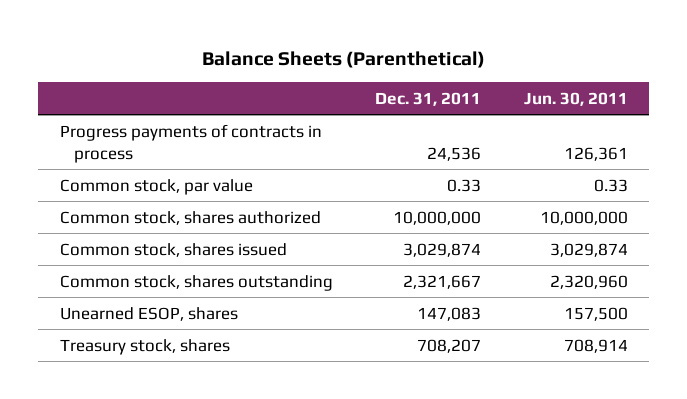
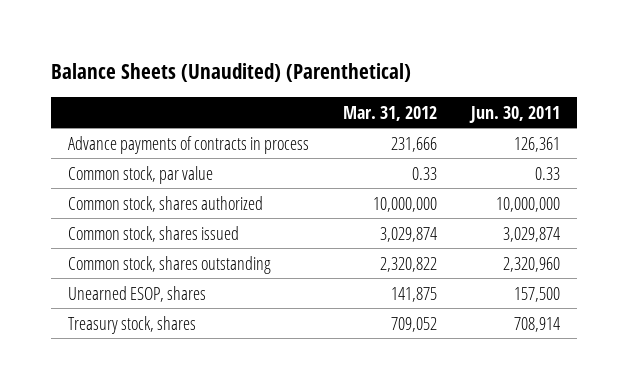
[201,50,485,68] Balance Sheets (Parenthetical) -> [51,63,412,83] Balance Sheets (Unaudited) (Parenthetical)
[375,91,482,106] Dec. 31, 2011 -> none
none -> [343,105,438,121] Mar. 31, 2012
[59,123,322,163] Progress payments of contracts in process -> [68,135,310,154] Advance payments of contracts in process

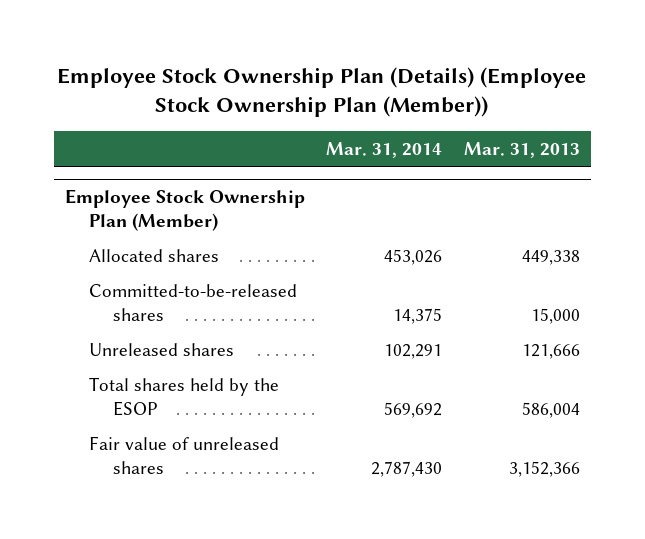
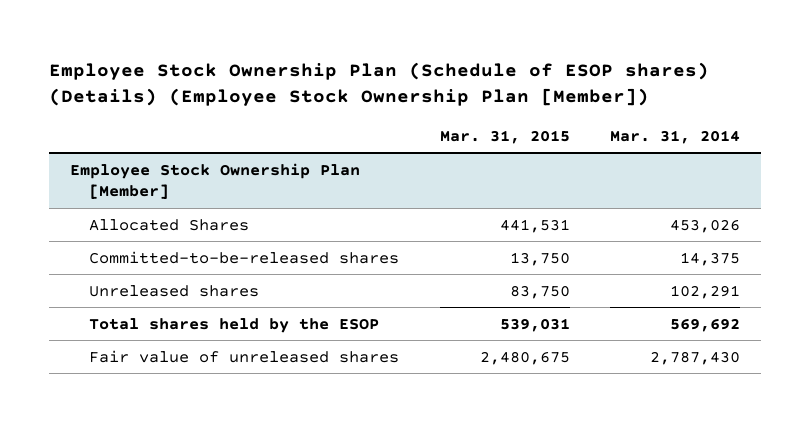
[57,67,587,118] Employee Stock Ownership Plan (Details) (Employee Stock Ownership Plan (Member)) -> [49,61,710,106] Employee Stock Ownership Plan (Schedule of ESOP shares) (Details) (Employee Stock Ownership Plan [Member])
[464,141,581,158] Mar. 31, 2013 -> none
none -> [439,129,570,144] Mar. 31, 2015
[64,188,305,231] Employee Stock Ownership Plan (Member) -> [69,162,360,200] Employee Stock Ownership Plan [Member]
[88,248,219,262] Allocated shares -> [88,218,249,231] Allocated Shares

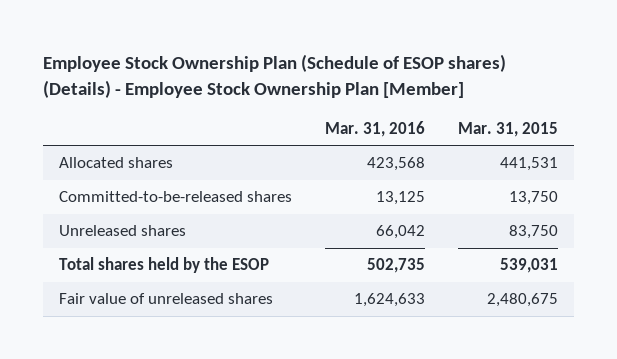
[49,61,710,106] Employee Stock Ownership Plan (Schedule of ESOP shares) (Details) (Employee Stock Ownership Plan [Member]) -> [43,53,507,98] Employee Stock Ownership Plan (Schedule of ESOP shares) (Details) - Employee Stock Ownership Plan [Member]
[610,129,741,144] Mar. 31, 2014 -> none
none -> [324,120,425,137] Mar. 31, 2016
[69,162,360,200] Employee Stock Ownership Plan [Member] -> none
[88,218,249,231] Allocated Shares -> [59,157,174,169] Allocated shares

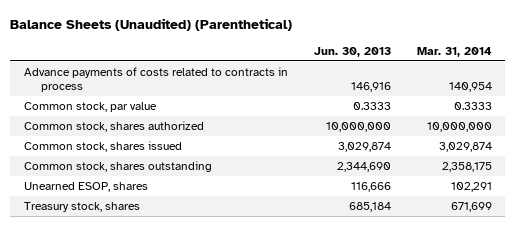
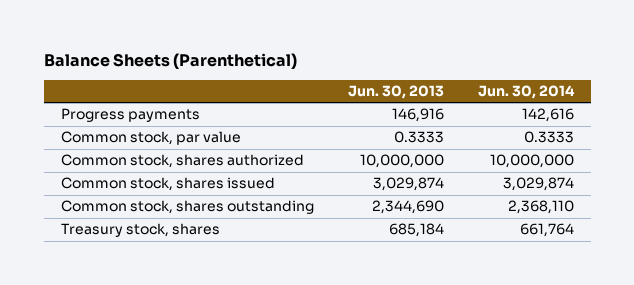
[10,17,293,31] Balance Sheets (Unaudited) (Parenthetical) -> [43,52,297,69] Balance Sheets (Parenthetical)
[416,46,492,57] Mar. 31, 2014 -> none
none -> [477,85,575,100] Jun. 30, 2014
[23,67,288,92] Advance payments of costs related to contracts in process -> [60,108,200,123] Progress payments
[23,182,148,193] Unearned ESOP, shares -> none

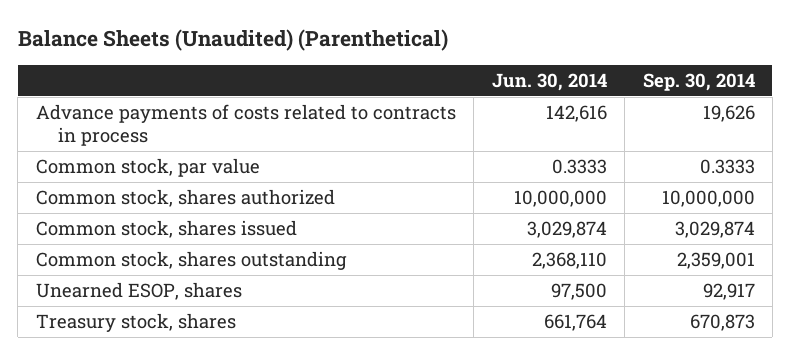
[43,52,297,69] Balance Sheets (Parenthetical) -> [17,29,448,52] Balance Sheets (Unaudited) (Parenthetical)
[347,85,444,100] Jun. 30, 2013 -> none
none -> [642,72,755,91] Sep. 30, 2014
[60,108,200,123] Progress payments -> [35,104,456,147] Advance payments of costs related to contracts in process
none -> [35,282,242,301] Unearned ESOP, shares

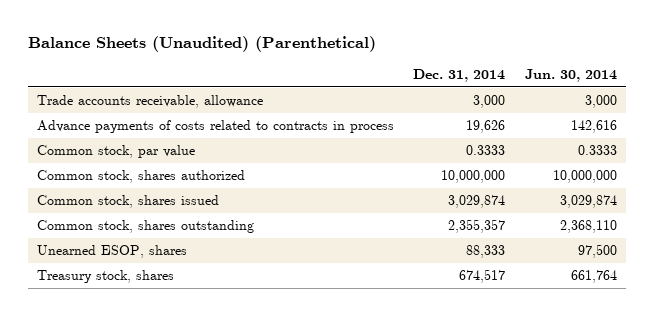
[642,72,755,91] Sep. 30, 2014 -> none
none -> [413,68,506,82] Dec. 31, 2014
none -> [37,95,264,109] Trade accounts receivable, allowance

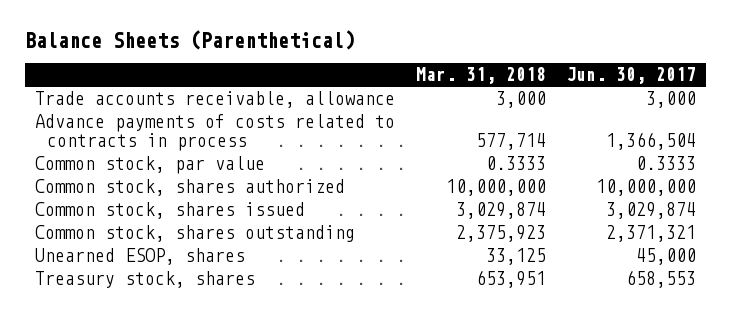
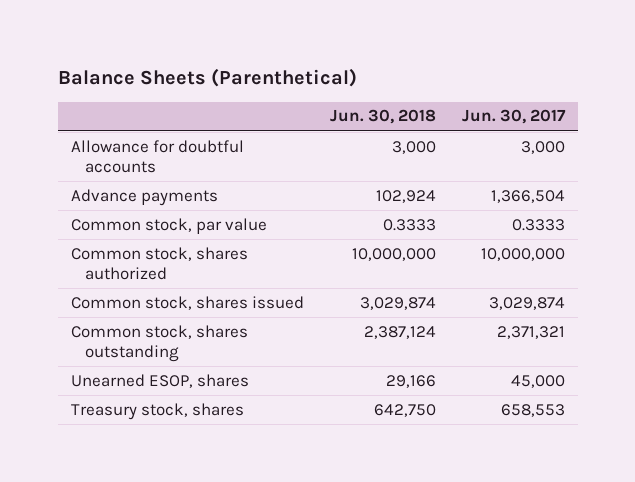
[415,67,546,85] Mar. 31, 2018 -> none
none -> [329,109,436,125] Jun. 30, 2018
[35,91,396,109] Trade accounts receivable, allowance -> [70,139,244,174] Allowance for doubtful accounts
[35,114,396,152] Advance payments of costs related to contracts in process -> [70,188,218,206] Advance payments

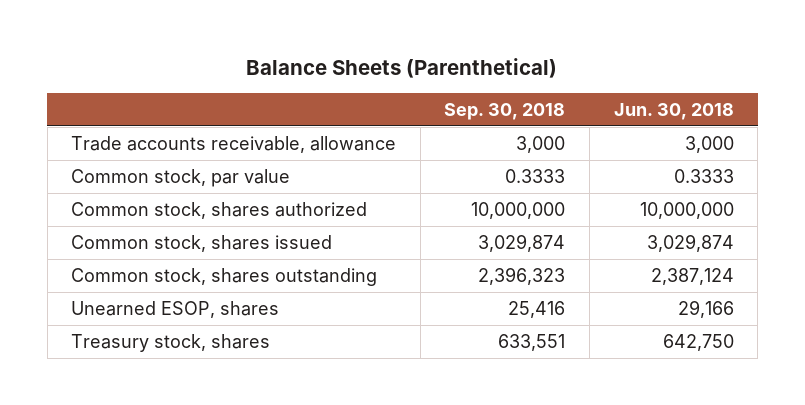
[461,109,566,125] Jun. 30, 2017 -> none
none -> [444,102,566,120] Sep. 30, 2018
[70,188,218,206] Advance payments -> none
[70,139,244,174] Allowance for doubtful accounts -> [71,136,397,154] Trade accounts receivable, allowance

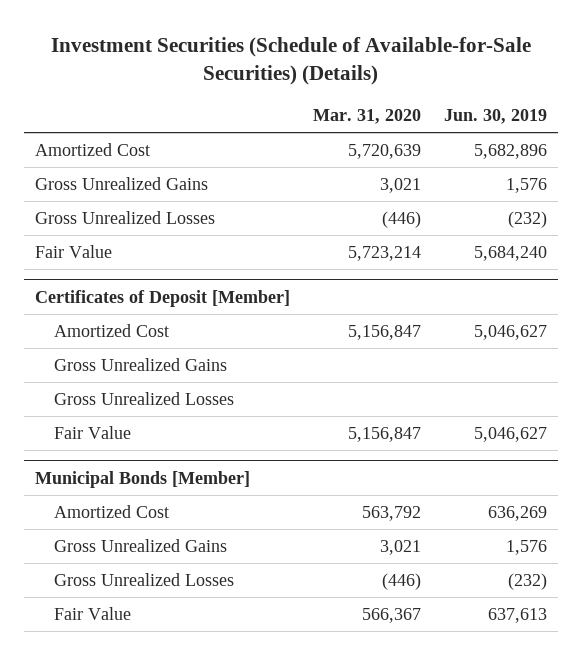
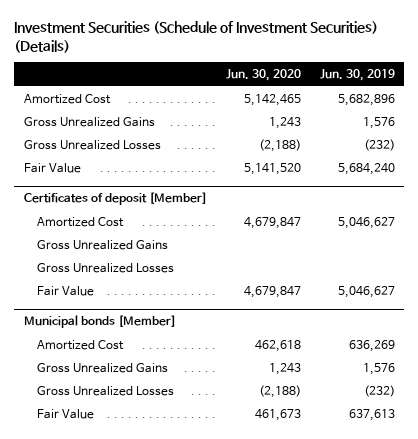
[50,36,531,86] Investment Securities (Schedule of Available-for-Sale Securities) (Details) -> [14,21,379,53] Investment Securities (Schedule of Investment Securities) (Details)
[312,109,421,125] Mar. 31, 2020 -> none
none -> [225,69,301,82] Jun. 30, 2020
[35,289,291,307] Certificates of Deposit [Member] -> [23,192,207,206] Certificates of deposit [Member]
[35,470,251,488] Municipal Bonds [Member] -> [23,315,176,329] Municipal bonds [Member]

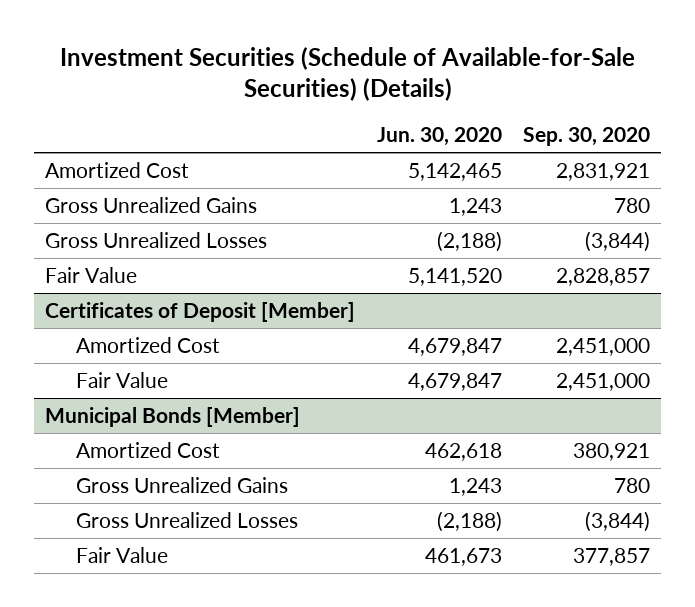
[14,21,379,53] Investment Securities (Schedule of Investment Securities) (Details) -> [59,46,635,102] Investment Securities (Schedule of Available-for-Sale Securities) (Details)
[319,69,395,82] Jun. 30, 2019 -> none
none -> [523,127,651,147] Sep. 30, 2020
[23,192,207,206] Certificates of deposit [Member] -> [45,301,356,322] Certificates of Deposit [Member]
[36,239,168,250] Gross Unrealized Gains -> none
[36,262,174,273] Gross Unrealized Losses -> none
[23,315,176,329] Municipal bonds [Member] -> [45,406,301,427] Municipal Bonds [Member]

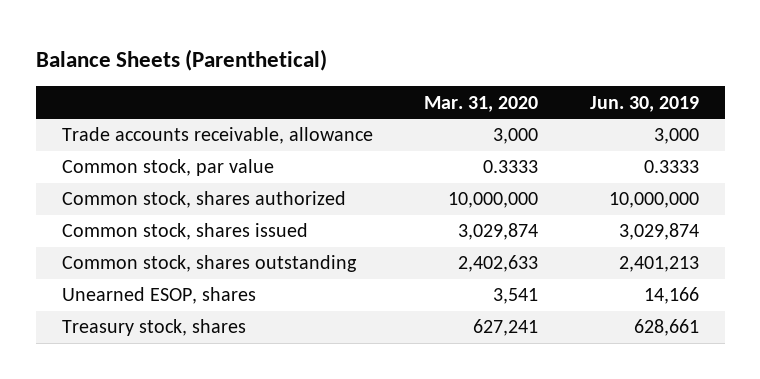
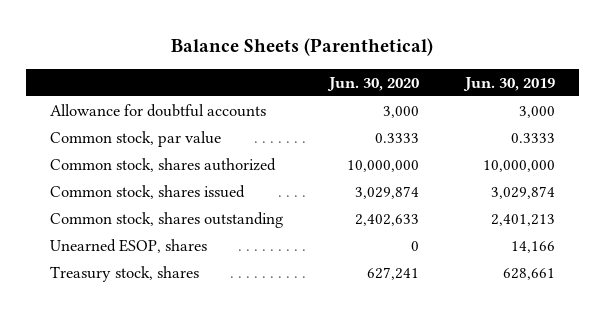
[424,95,539,112] Mar. 31, 2020 -> none
none -> [326,76,419,91] Jun. 30, 2020
[61,127,373,145] Trade accounts receivable, allowance -> [49,103,266,117] Allowance for doubtful accounts

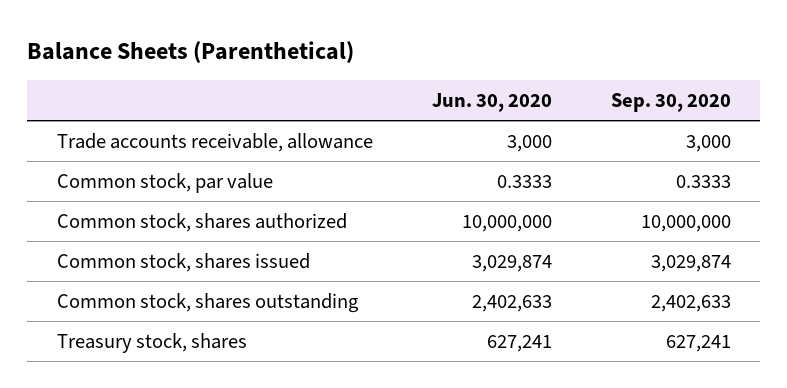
[463,76,556,91] Jun. 30, 2019 -> none
none -> [610,92,731,112] Sep. 30, 2020
[49,103,266,117] Allowance for doubtful accounts -> [56,133,373,153] Trade accounts receivable, allowance
[49,238,207,253] Unearned ESOP, shares -> none

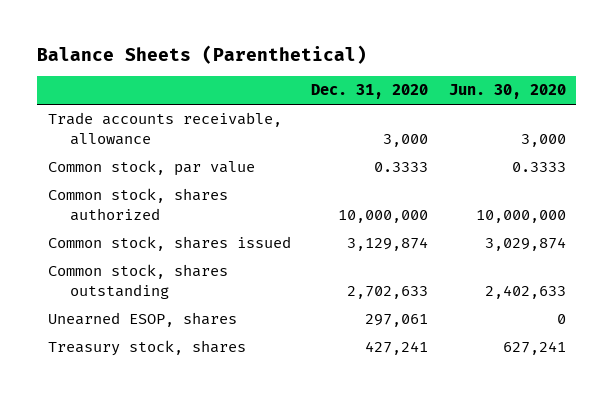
[610,92,731,112] Sep. 30, 2020 -> none
none -> [311,84,429,100] Dec. 31, 2020
none -> [47,312,237,328] Unearned ESOP, shares

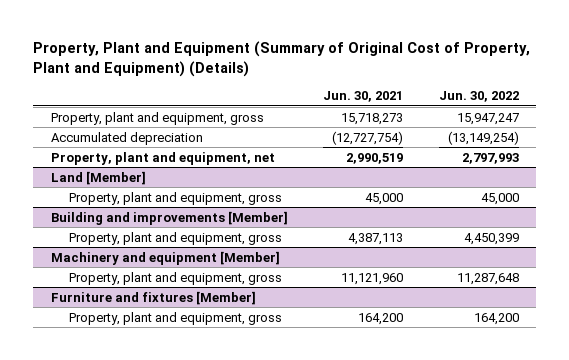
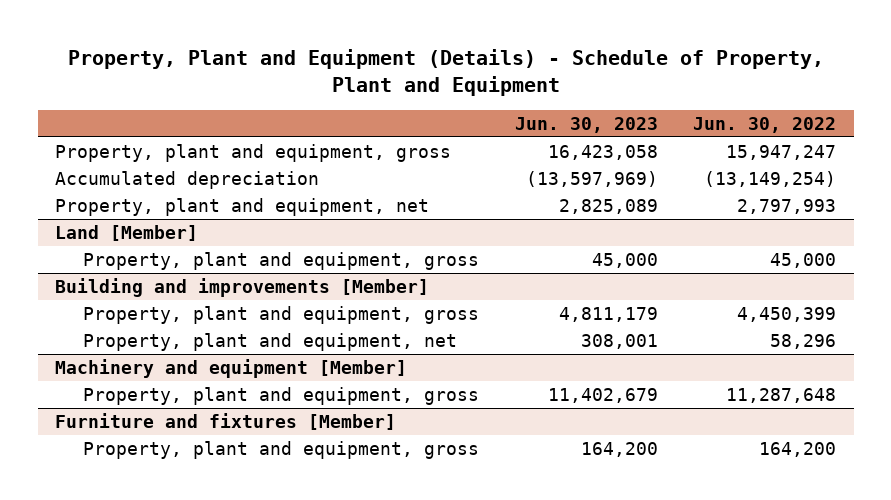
[33,40,531,77] Property, Plant and Equipment (Summary of Original Cost of Property, Plant and Equipment) (Details) -> [67,48,824,97] Property, Plant and Equipment (Details) - Schedule of Property, Plant and Equipment
[323,91,404,103] Jun. 30, 2021 -> none
none -> [514,116,658,133] Jun. 30, 2023
none -> [83,332,458,351] Property, plant and equipment, net

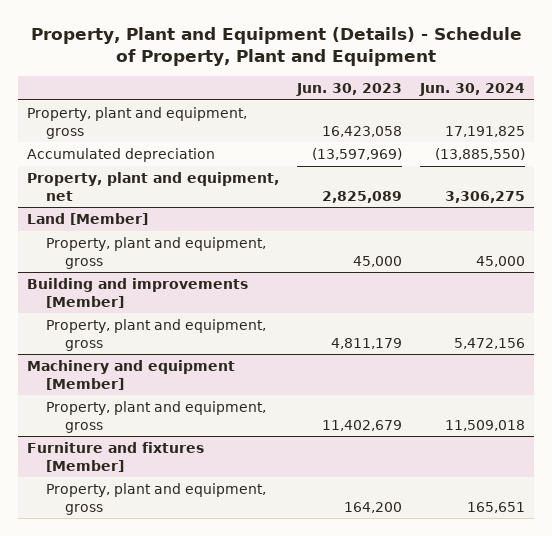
[692,116,836,133] Jun. 30, 2022 -> none
none -> [418,83,525,97] Jun. 30, 2024
[83,332,458,351] Property, plant and equipment, net -> none

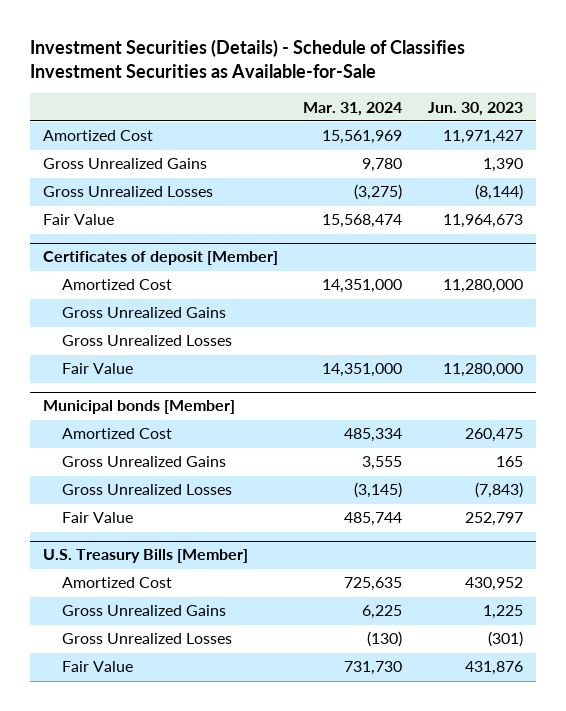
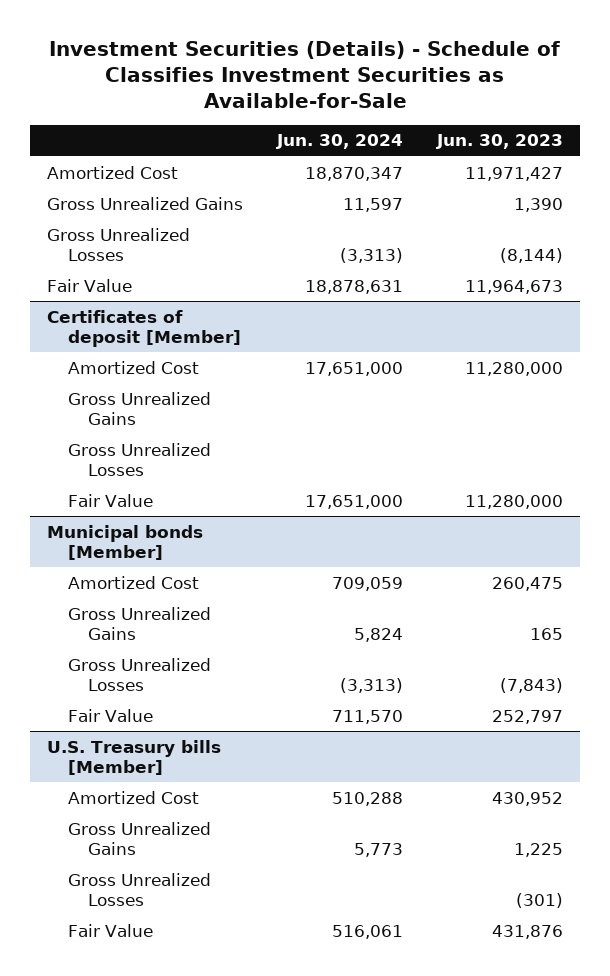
[303,101,403,116] Mar. 31, 2024 -> none
none -> [276,134,404,150] Jun. 30, 2024
[42,549,248,564] U.S. Treasury Bills [Member] -> [46,739,221,775] U.S. Treasury bills [Member]

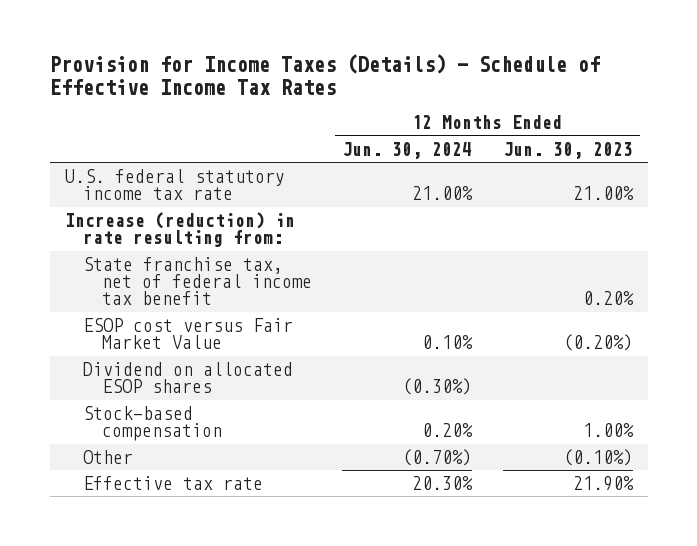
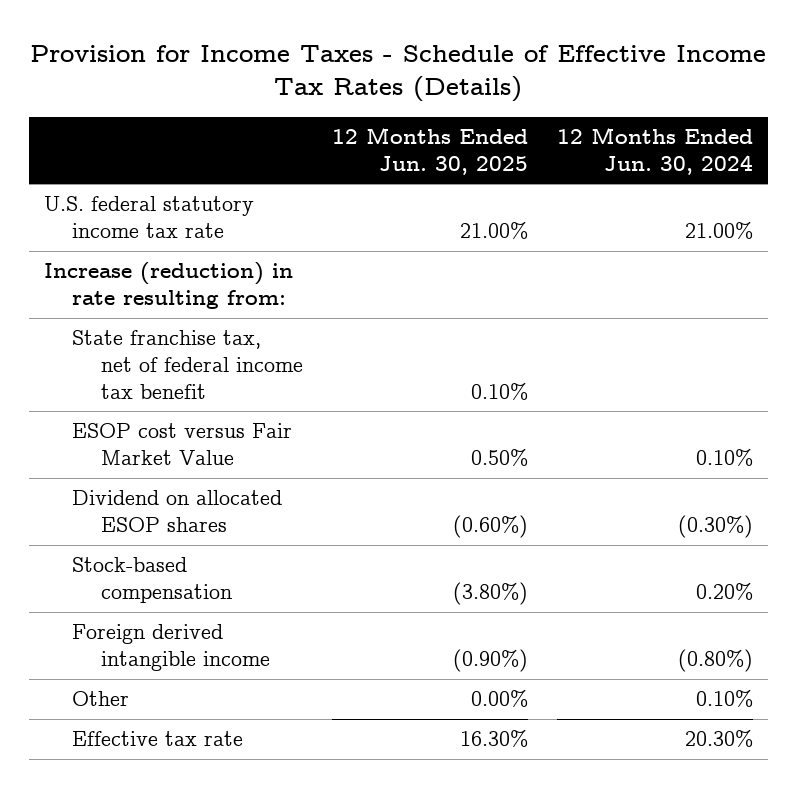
[49,54,600,95] Provision for Income Taxes (Details) - Schedule of Effective Income Tax Rates -> [30,45,767,103] Provision for Income Taxes - Schedule of Effective Income Tax Rates (Details)
[502,141,633,159] Jun. 30, 2023 -> none
none -> [332,127,529,175] 12 Months Ended Jun. 30, 2025
none -> [72,624,271,672] Foreign derived intangible income
[402,448,473,466] (0.70%) -> [696,689,754,708] 0.10%

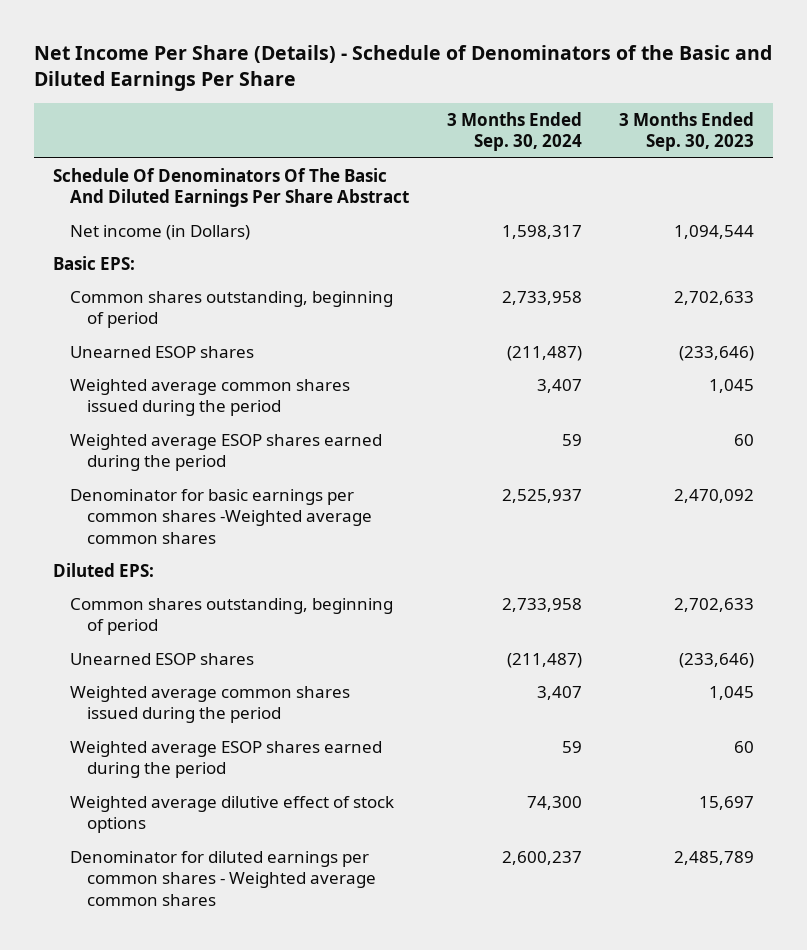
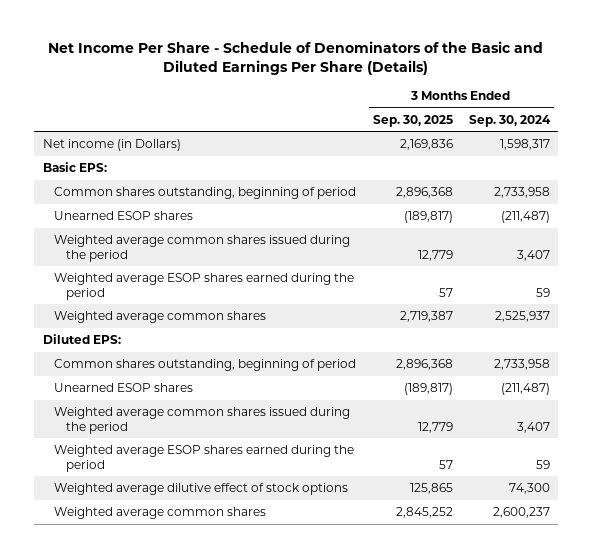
[33,44,772,92] Net Income Per Share (Details) - Schedule of Denominators of the Basic and Diluted Earnings Per Share -> [48,41,544,75] Net Income Per Share - Schedule of Denominators of the Basic and Diluted Earnings Per Share (Details)
[619,111,755,152] 3 Months Ended Sep. 30, 2023 -> none
none -> [372,114,453,127] Sep. 30, 2025
[52,167,409,208] Schedule Of Denominators Of The Basic And Diluted Earnings Per Share Abstract -> none
[69,488,372,544] Denominator for basic earnings per common shares -Weighted average common shares -> [54,311,267,324] Weighted average common shares
[69,850,376,906] Denominator for diluted earnings per common shares - Weighted average common shares -> [54,507,267,520] Weighted average common shares

